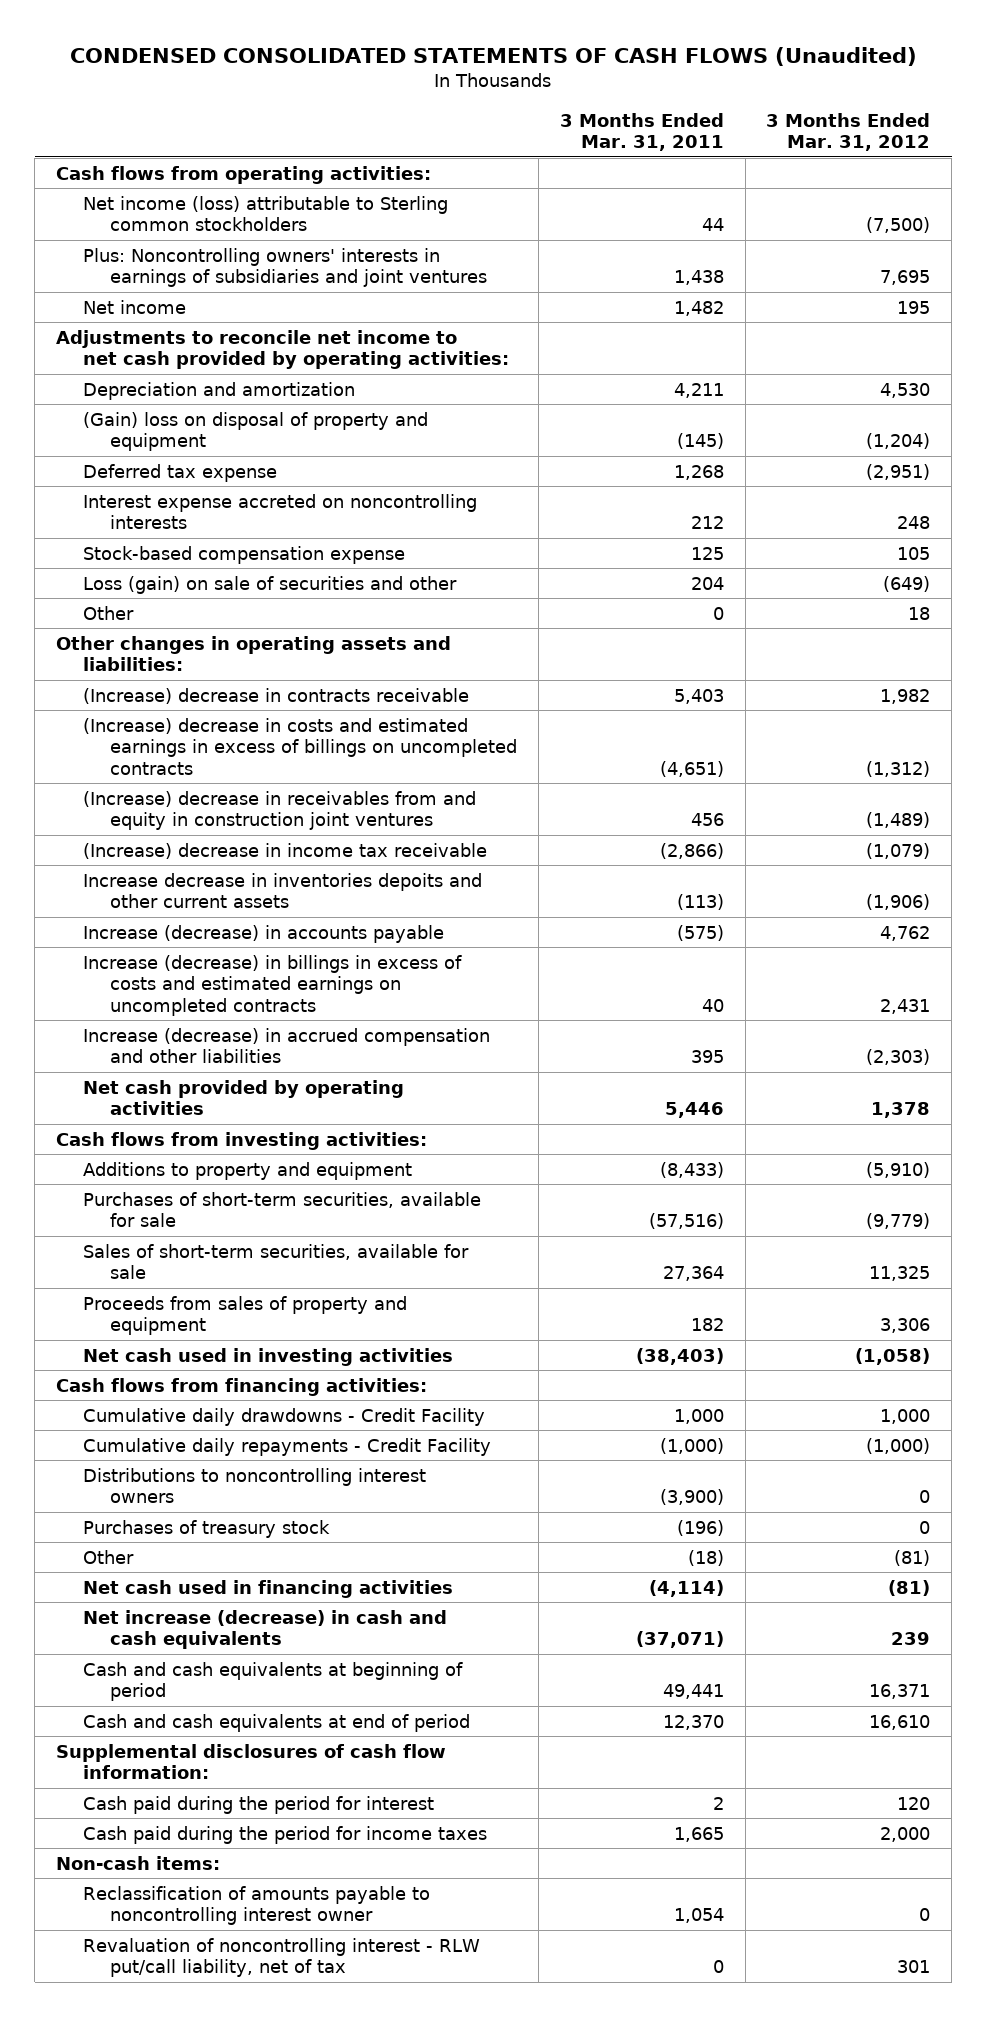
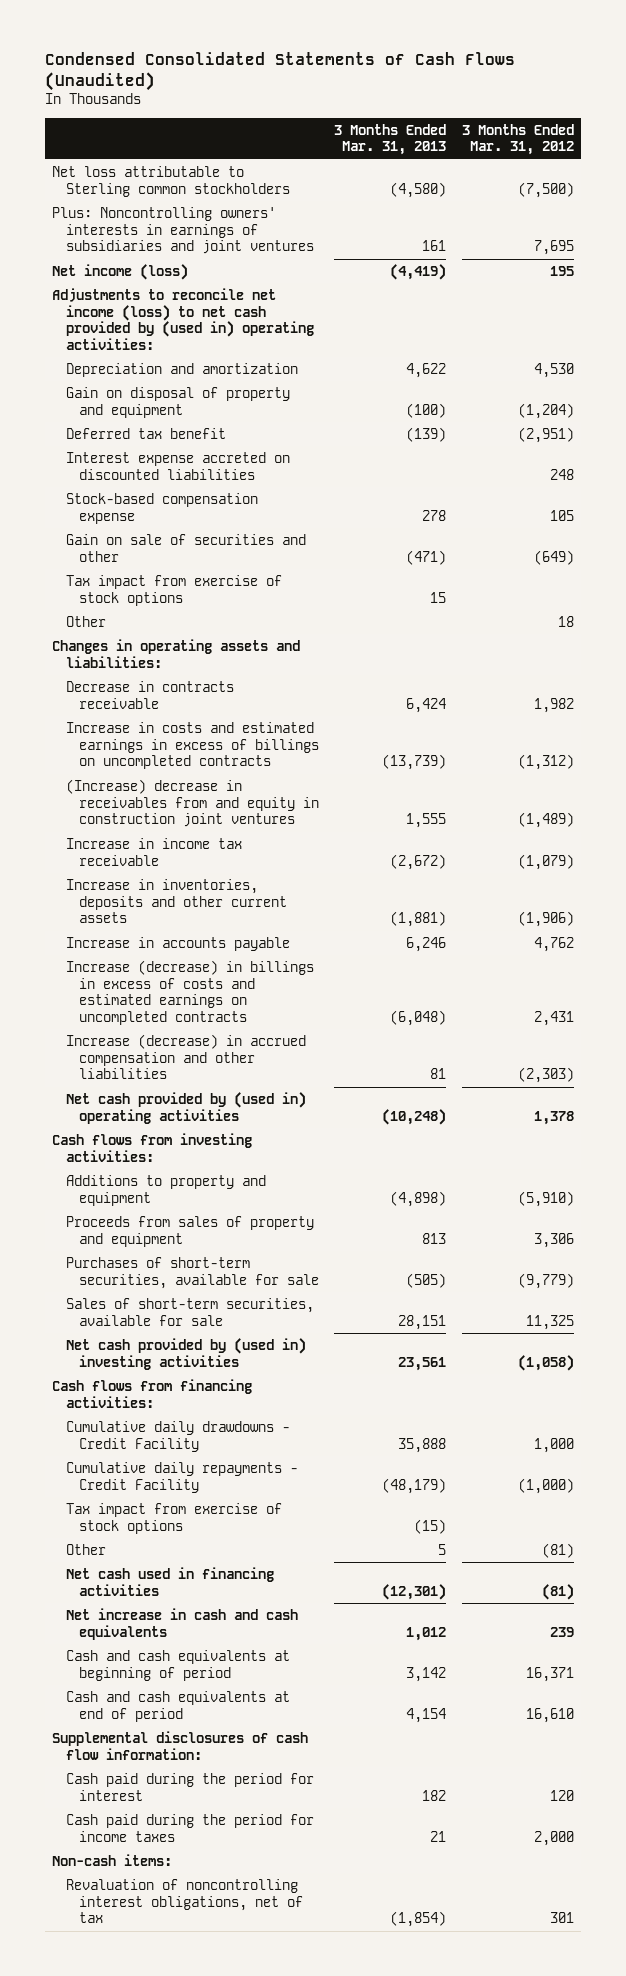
[70,46,918,66] CONDENSED CONSOLIDATED STATEMENTS OF CASH FLOWS (Unaudited) -> [44,52,515,92] Condensed Consolidated Statements of Cash Flows (Unaudited)
[559,112,724,152] 3 Months Ended Mar. 31, 2011 -> none
none -> [334,123,447,156] 3 Months Ended Mar. 31, 2013
[56,165,432,184] Cash flows from operating activities: -> none
[82,195,448,232] Net income (loss) attributable to Sterling common stockholders -> [52,165,290,197] Net loss attributable to Sterling common stockholders
[82,299,186,314] Net income -> [52,263,189,280] Net income (loss)
[56,329,509,370] Adjustments to reconcile net income to net cash provided by operating activities: -> [52,287,314,350] Adjustments to reconcile net income (loss) to net cash provided by (used in) operating activities:
[82,411,428,452] (Gain) loss on disposal of property and equipment -> [65,386,290,418] Gain on disposal of property and equipment
[82,463,277,482] Deferred tax expense -> [65,427,226,439] Deferred tax benefit
[82,493,477,530] Interest expense accreted on noncontrolling interests -> [65,451,290,480] Interest expense accreted on discounted liabilities
[82,575,457,594] Loss (gain) on sale of securities and other -> [65,533,306,562] Gain on sale of securities and other
none -> [65,574,282,606] Tax impact from exercise of stock options
[56,635,452,672] Other changes in operating assets and liabilities: -> [52,638,301,668] Changes in operating assets and liabilities:
[82,687,469,704] (Increase) decrease in contracts receivable -> [65,680,234,709] Decrease in contracts receivable
[82,717,517,775] (Increase) decrease in costs and estimated earnings in excess of billings on uncompleted contracts -> [65,721,319,770] Increase in costs and estimated earnings in excess of billings on uncompleted contracts
[82,842,487,859] (Increase) decrease in income tax receivable -> [65,837,242,866] Increase in income tax receivable
[82,872,482,909] Increase decrease in inventories depoits and other current assets -> [65,878,287,924] Increase in inventories, deposits and other current assets
[82,924,444,943] Increase (decrease) in accounts payable -> [65,936,290,951] Increase in accounts payable
[82,1079,404,1116] Net cash provided by operating activities -> [65,1091,306,1124] Net cash provided by (used in) operating activities
[82,1295,407,1336] Proceeds from sales of property and equipment -> [65,1215,314,1247] Proceeds from sales of property and equipment
[82,1347,453,1366] Net cash used in investing activities -> [65,1337,306,1370] Net cash provided by (used in) investing activities
[82,1467,426,1504] Distributions to noncontrolling interest owners -> none
[82,1519,330,1538] Purchases of treasury stock -> none
none -> [65,1502,282,1534] Tax impact from exercise of stock options
[82,1609,447,1650] Net increase (decrease) in cash and cash equivalents -> [65,1607,298,1640] Net increase in cash and cash equivalents
[82,1885,430,1926] Reclassification of amounts payable to noncontrolling interest owner -> none
[82,1937,480,1978] Revaluation of noncontrolling interest - RLW put/call liability, net of tax -> [65,1878,303,1924] Revaluation of noncontrolling interest obligations, net of tax

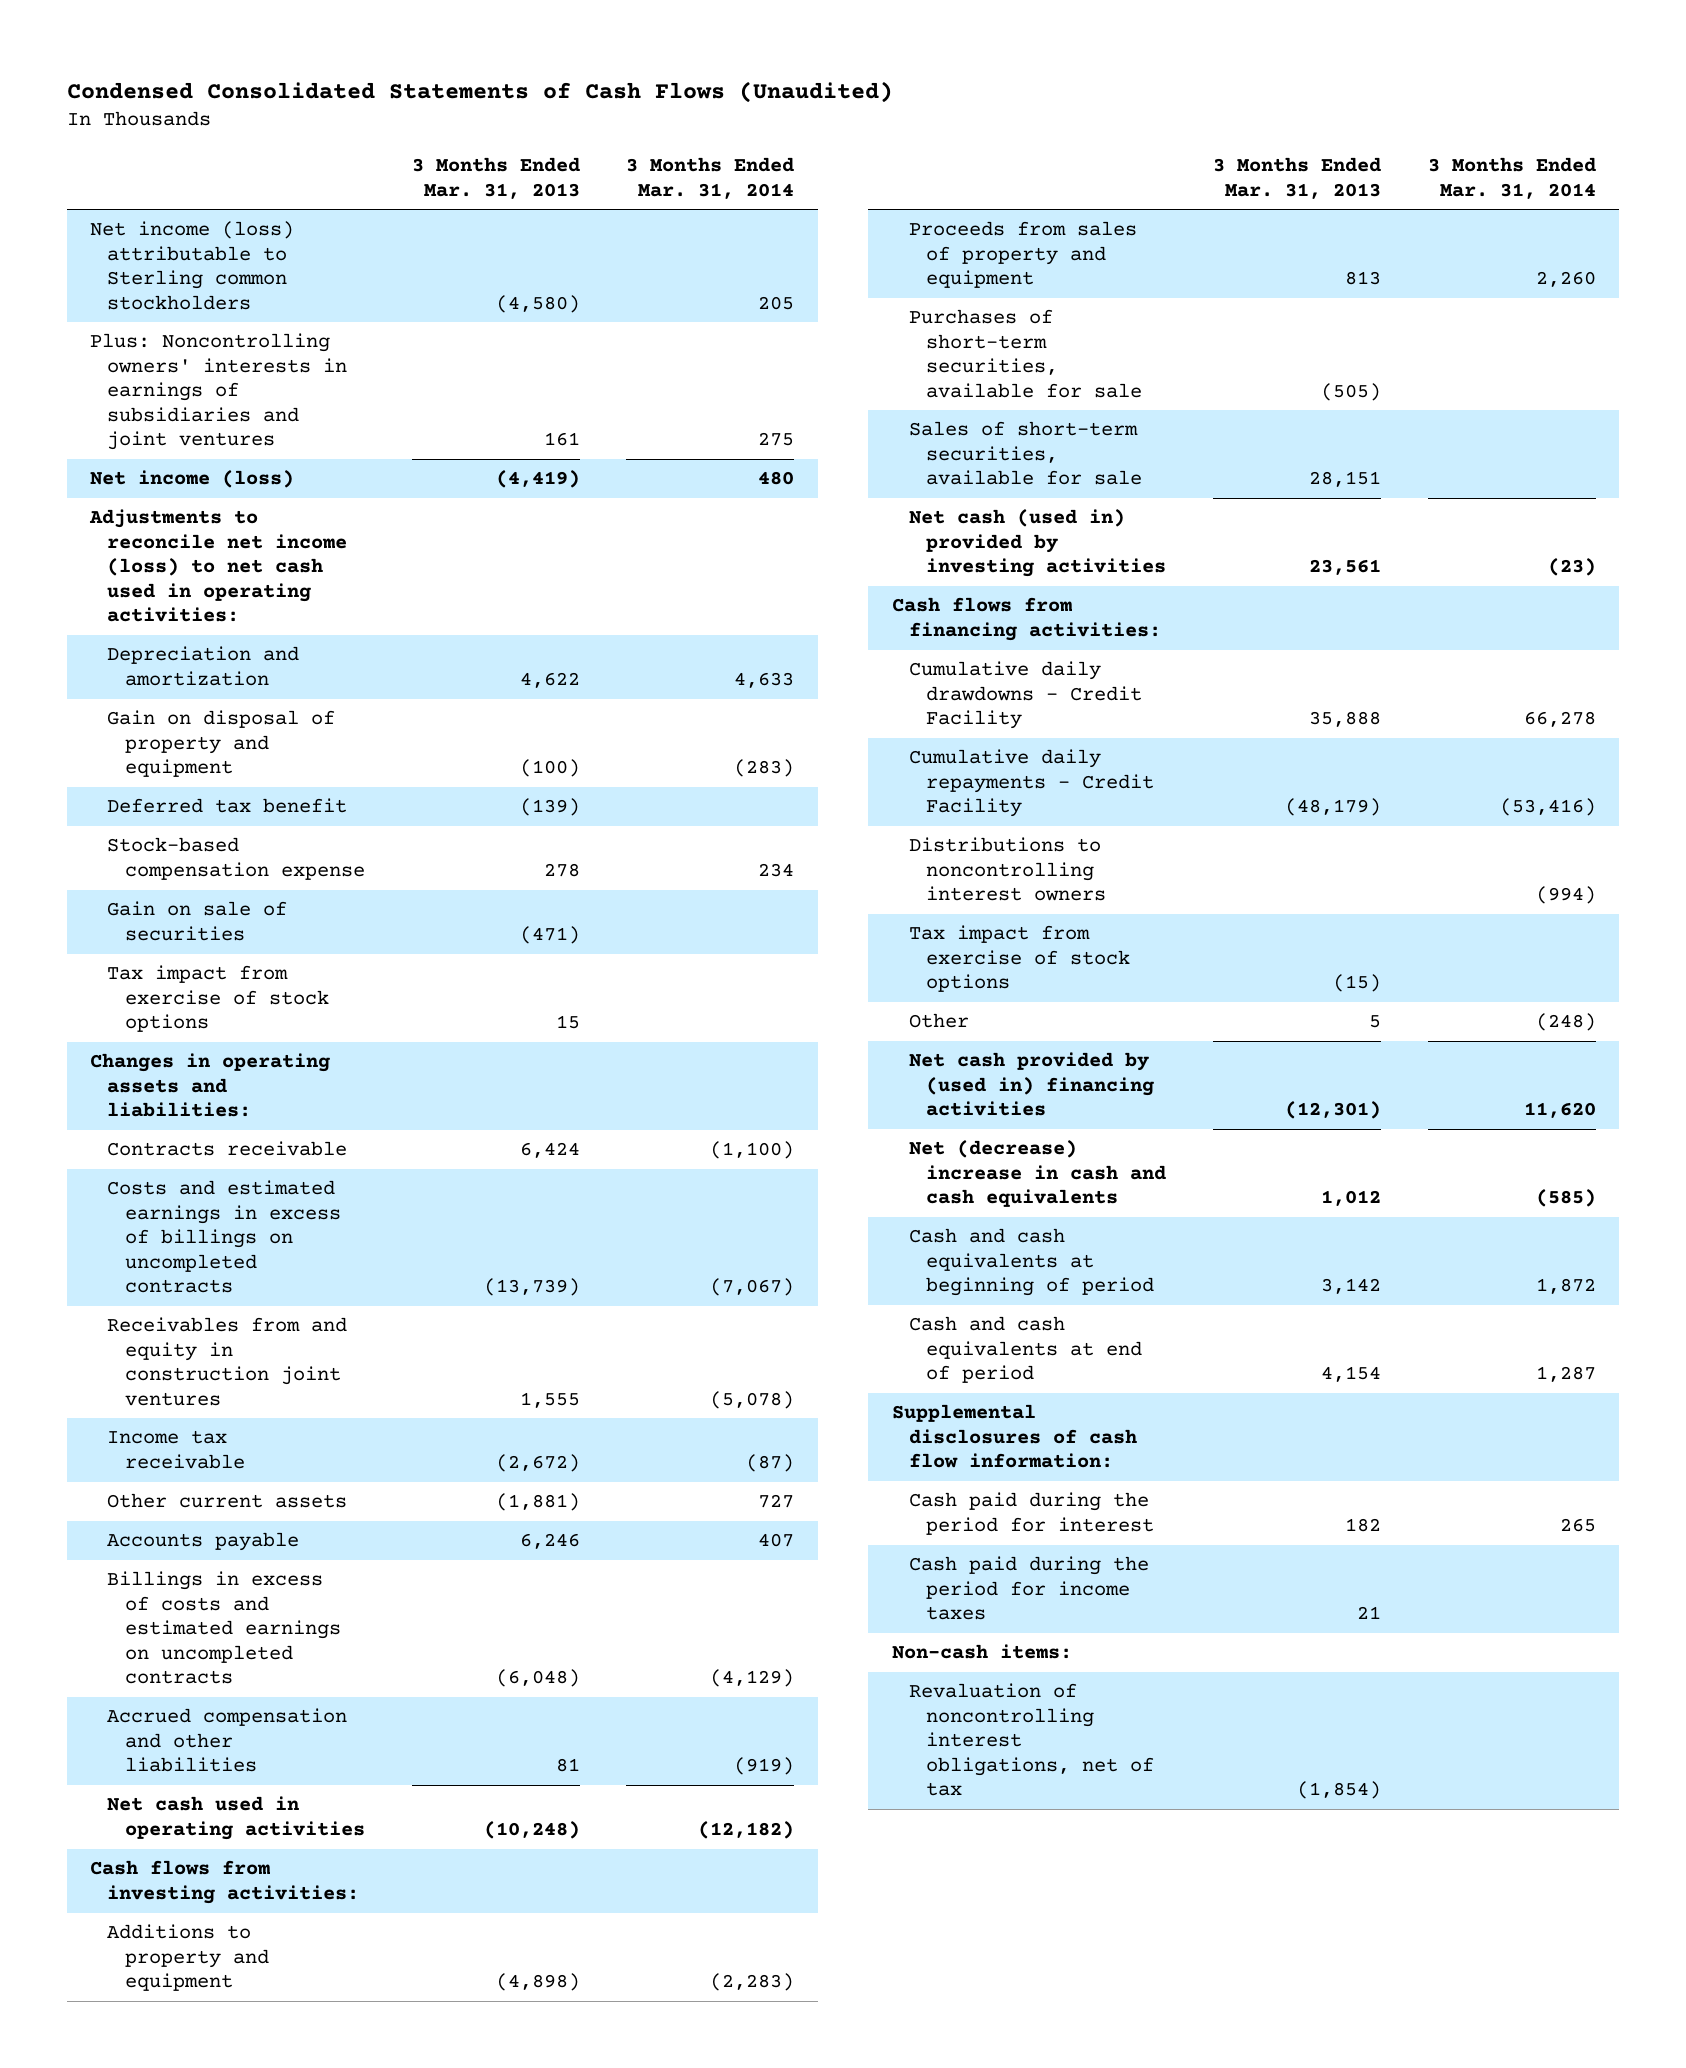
[461,123,574,156] 3 Months Ended Mar. 31, 2012 -> none
none -> [626,157,795,199] 3 Months Ended Mar. 31, 2014
[52,165,290,197] Net loss attributable to Sterling common stockholders -> [90,221,295,310] Net income (loss) attributable to Sterling common stockholders
[52,287,314,350] Adjustments to reconcile net income (loss) to net cash provided by (used in) operating activities: -> [89,509,348,623] Adjustments to reconcile net income (loss) to net cash used in operating activities:
[65,451,290,480] Interest expense accreted on discounted liabilities -> none
[65,533,306,562] Gain on sale of securities and other -> [107,901,288,941] Gain on sale of securities
[65,615,106,627] Other -> none
[65,680,234,709] Decrease in contracts receivable -> [107,1141,348,1157] Contracts receivable
[65,721,319,770] Increase in costs and estimated earnings in excess of billings on uncompleted contracts -> [107,1180,341,1294] Costs and estimated earnings in excess of billings on uncompleted contracts
[65,778,319,828] (Increase) decrease in receivables from and equity in construction joint ventures -> [107,1317,348,1406] Receivables from and equity in construction joint ventures
[65,837,242,866] Increase in income tax receivable -> [107,1430,245,1469] Income tax receivable
[65,878,287,924] Increase in inventories, deposits and other current assets -> [107,1493,348,1509] Other current assets
[65,936,290,951] Increase in accounts payable -> [107,1532,300,1552] Accounts payable
[65,959,314,1025] Increase (decrease) in billings in excess of costs and estimated earnings on uncompleted contracts -> [107,1571,341,1685] Billings in excess of costs and estimated earnings on uncompleted contracts
[65,1033,306,1080] Increase (decrease) in accrued compensation and other liabilities -> [107,1708,348,1773] Accrued compensation and other liabilities
[65,1091,306,1124] Net cash provided by (used in) operating activities -> [107,1796,365,1840] Net cash used in operating activities
[65,1337,306,1370] Net cash provided by (used in) investing activities -> [909,509,1167,578] Net cash (used in) provided by investing activities
none -> [909,837,1107,902] Distributions to noncontrolling interest owners
[65,1566,274,1596] Net cash used in financing activities -> [909,1052,1155,1117] Net cash provided by (used in) financing activities
[65,1607,298,1640] Net increase in cash and cash equivalents -> [909,1140,1167,1208] Net (decrease) increase in cash and cash equivalents

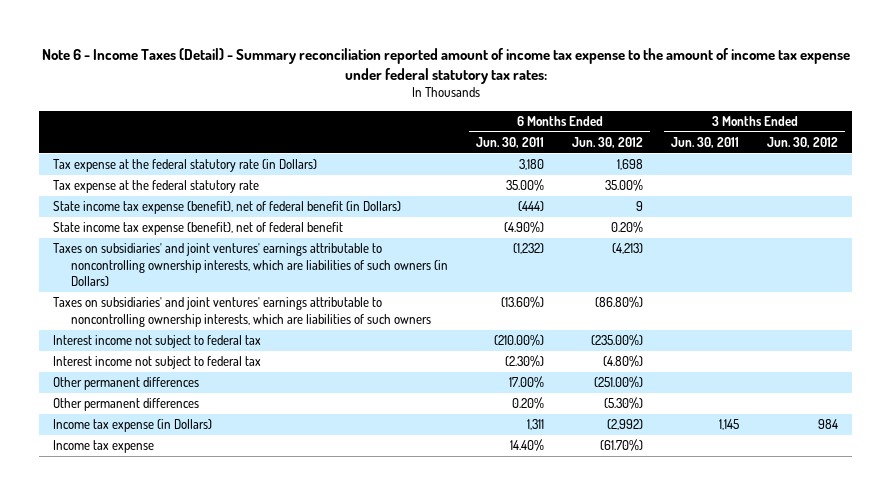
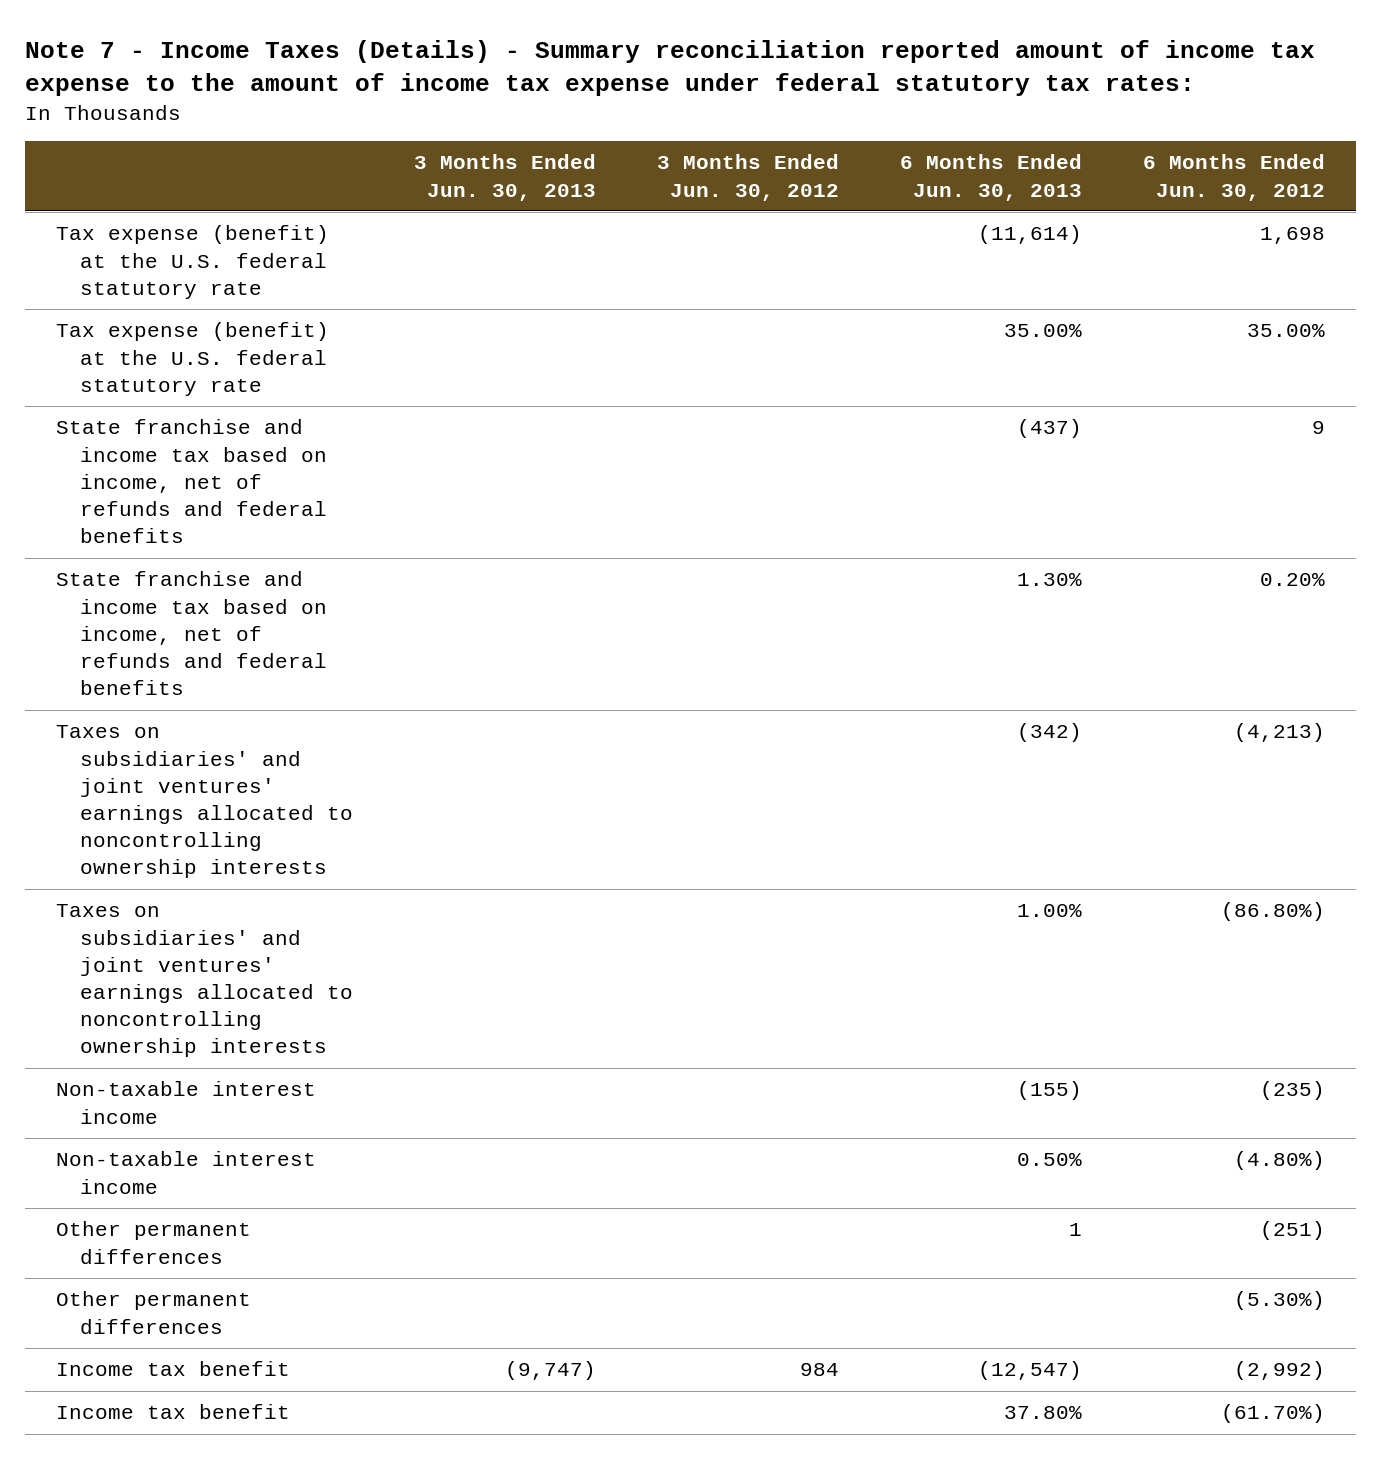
[41,47,850,84] Note 6 - Income Taxes (Detail) - Summary reconciliation reported amount of income tax expense to the amount of income tax expense under federal statutory tax rates: -> [25,40,1316,97] Note 7 - Income Taxes (Details) - Summary reconciliation reported amount of income tax expense to the amount of income tax expense under federal statutory tax rates:
[476,137,545,149] Jun. 30, 2011 -> none
[671,137,740,149] Jun. 30, 2011 -> none
none -> [414,154,597,201] 3 Months Ended Jun. 30, 2013
none -> [900,154,1083,201] 6 Months Ended Jun. 30, 2013
[53,356,262,370] Interest income not subject to federal tax -> none
[53,159,318,173] Tax expense at the federal statutory rate (in Dollars) -> [55,225,329,299] Tax expense (benefit) at the U.S. federal statutory rate
[53,180,260,194] Tax expense at the federal statutory rate -> [55,322,329,396] Tax expense (benefit) at the U.S. federal statutory rate
[53,201,402,215] State income tax expense (benefit), net of federal benefit (in Dollars) -> [55,419,328,544] State franchise and income tax based on income, net of refunds and federal benefits
[53,222,344,236] State income tax expense (benefit), net of federal benefit -> [55,571,328,696] State franchise and income tax based on income, net of refunds and federal benefits
[53,243,449,287] Taxes on subsidiaries' and joint ventures' earnings attributable to noncontrolling ownership interests, which are liabilities of such owners (in Dollars) -> [55,725,354,879] Taxes on subsidiaries' and joint ventures' earnings allocated to noncontrolling ownership interests
[53,297,432,327] Taxes on subsidiaries' and joint ventures' earnings attributable to noncontrolling ownership interests, which are liabilities of such owners -> [55,904,354,1058] Taxes on subsidiaries' and joint ventures' earnings allocated to noncontrolling ownership interests
none -> [55,1081,316,1124] Non-taxable interest income
[53,335,262,349] Interest income not subject to federal tax -> [55,1151,316,1194] Non-taxable interest income
[591,334,644,347] (235.00%) -> [1234,1151,1326,1171] (4.80%)
[594,376,644,389] (251.00%) -> [1260,1221,1326,1241] (251)
[53,419,213,433] Income tax expense (in Dollars) -> [55,1361,290,1377] Income tax benefit
[53,440,155,454] Income tax expense -> [55,1404,290,1420] Income tax benefit

